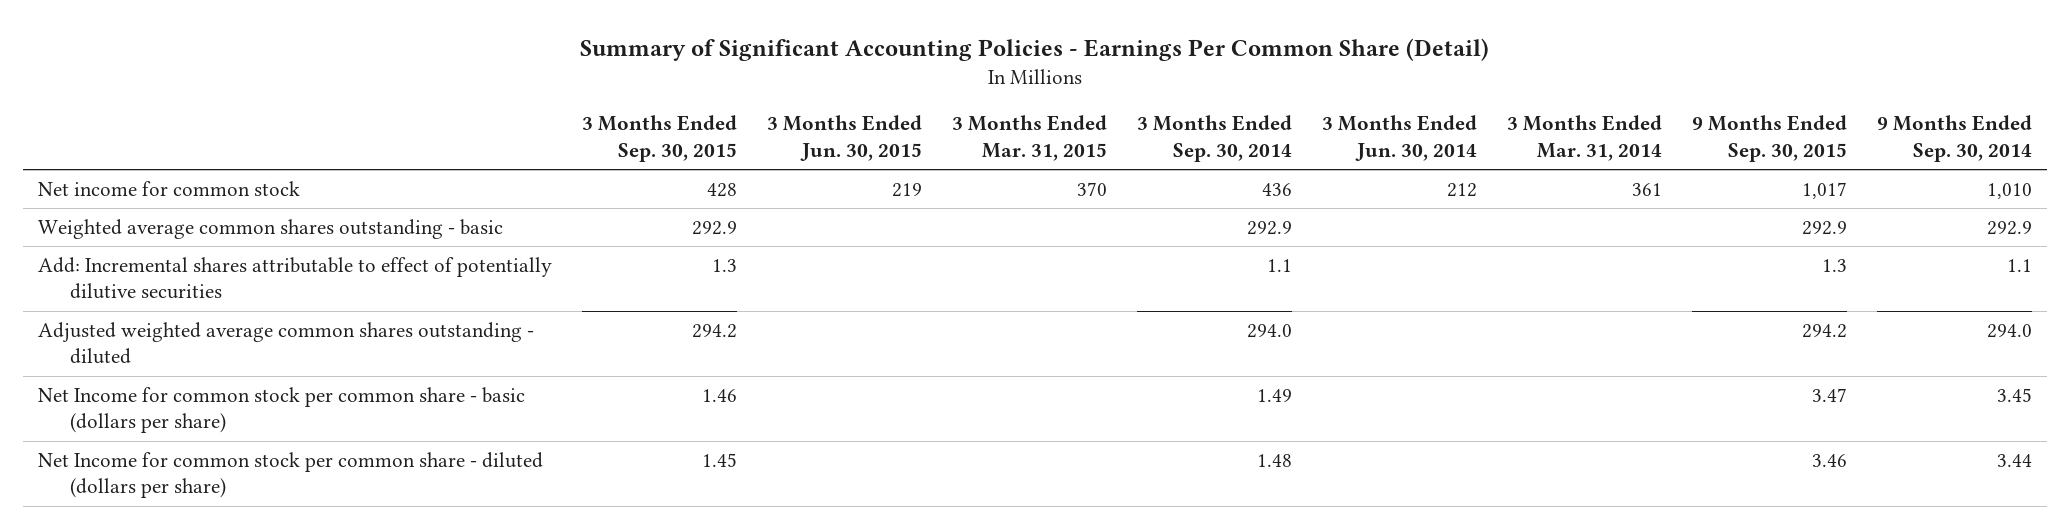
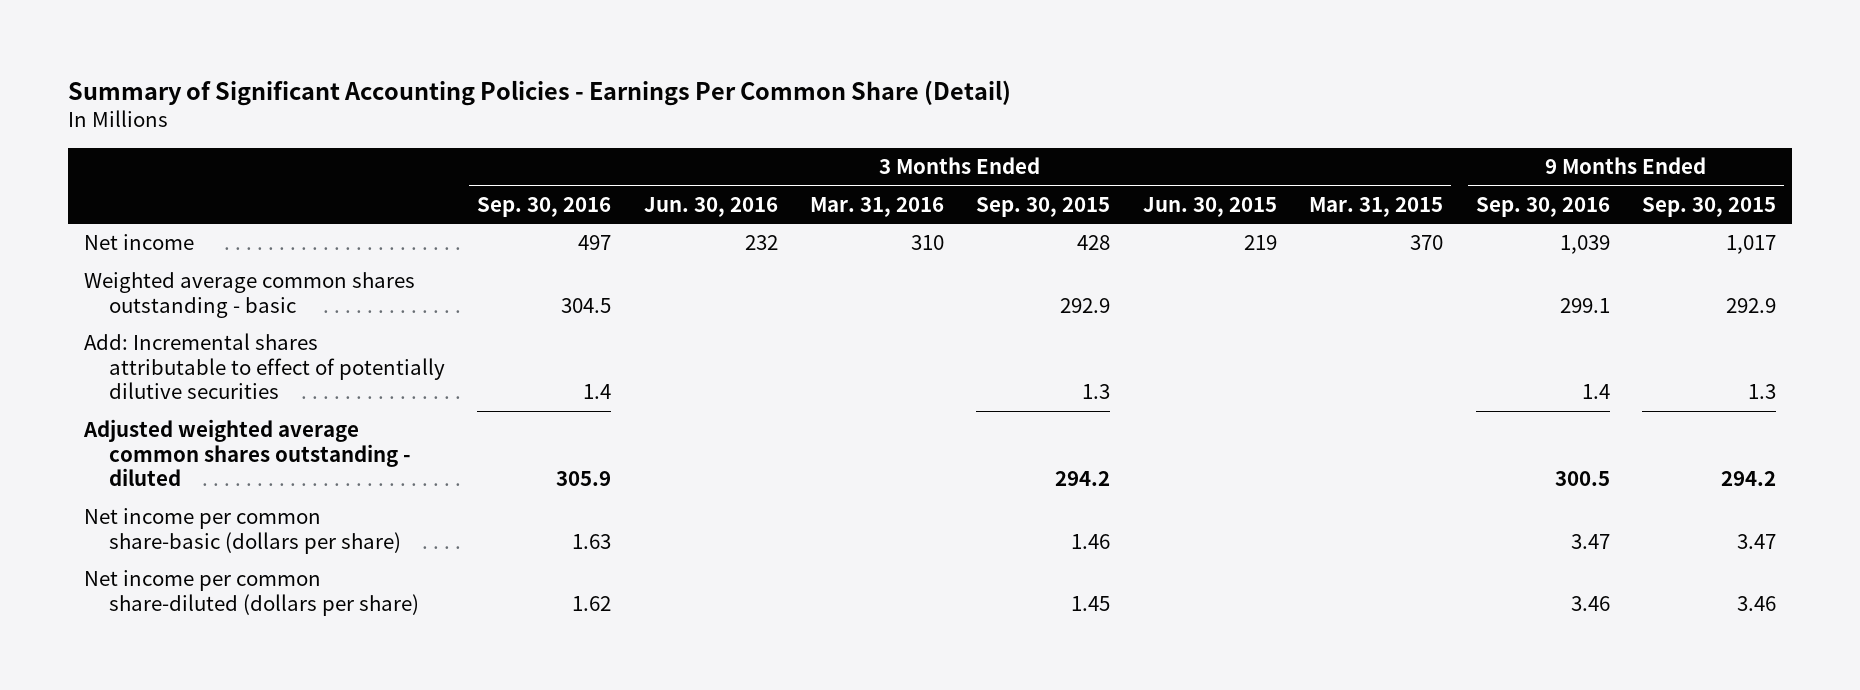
[1137,115,1293,163] 3 Months Ended Sep. 30, 2014 -> none
[1322,115,1478,162] 3 Months Ended Jun. 30, 2014 -> none
[1507,115,1663,162] 3 Months Ended Mar. 31, 2014 -> none
[1877,115,2033,163] 9 Months Ended Sep. 30, 2014 -> none
none -> [477,196,612,217] Sep. 30, 2016
none -> [643,196,778,217] Jun. 30, 2016
none -> [809,196,944,217] Mar. 31, 2016
none -> [1475,196,1610,217] Sep. 30, 2016
[38,180,301,196] Net income for common stock -> [84,234,195,251] Net income
[38,386,526,434] Net Income for common stock per common share - basic (dollars per share) -> [84,508,401,554] Net income per common share-basic (dollars per share)
[38,451,544,499] Net Income for common stock per common share - diluted (dollars per share) -> [84,570,419,616] Net income per common share-diluted (dollars per share)

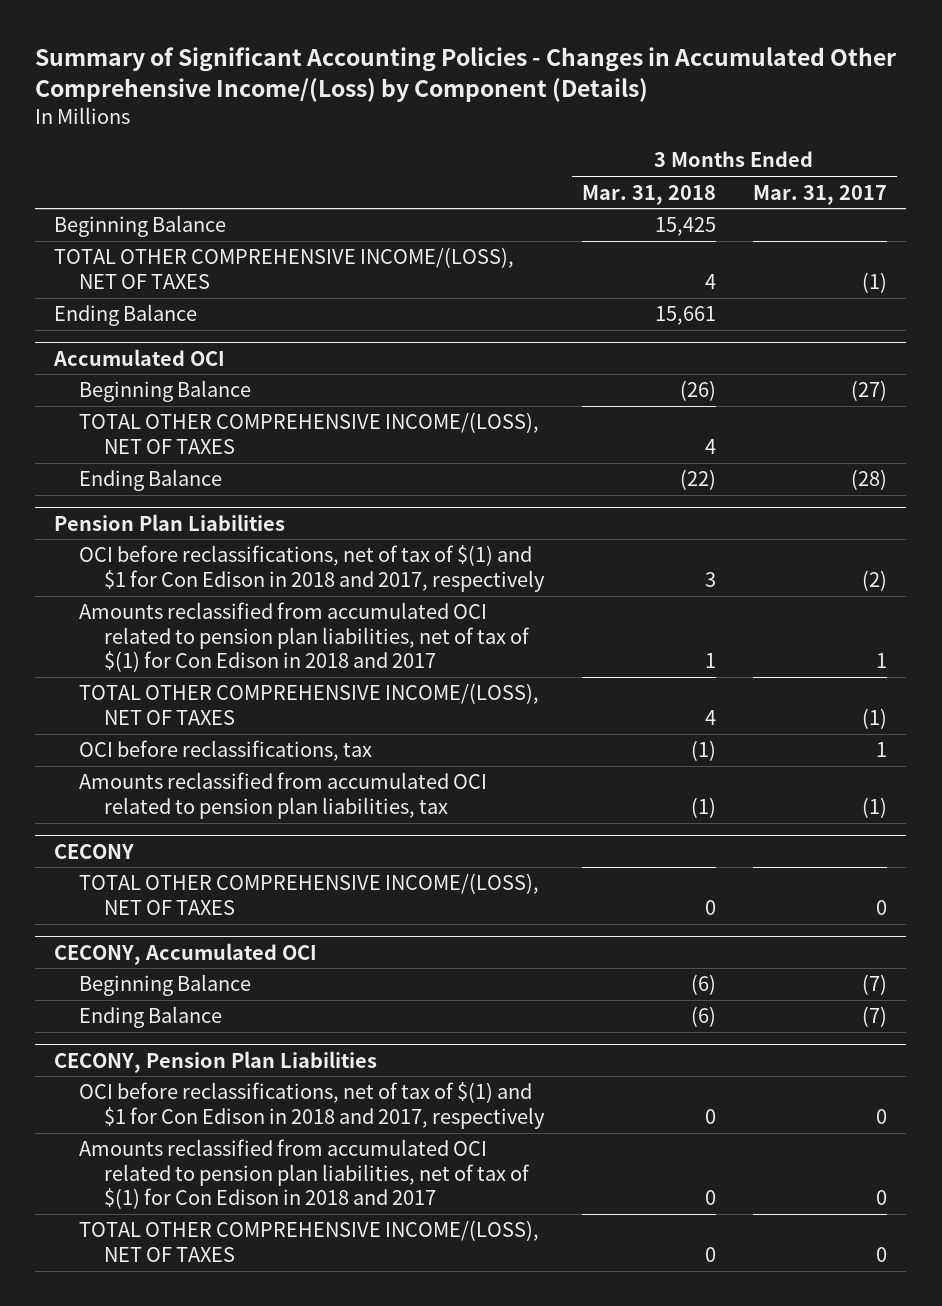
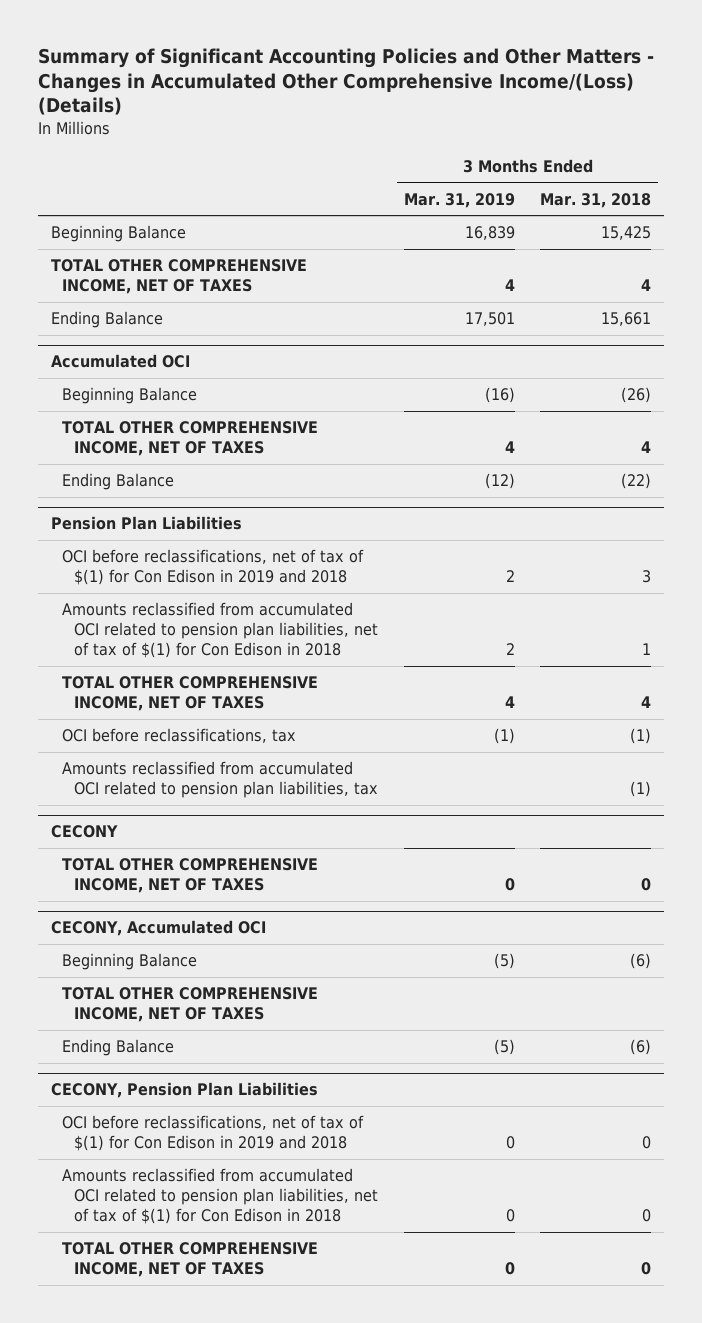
[35,47,898,103] Summary of Significant Accounting Policies - Changes in Accumulated Other Comprehensive Income/(Loss) by Component (Details) -> [37,47,654,116] Summary of Significant Accounting Policies and Other Matters - Changes in Accumulated Other Comprehensive Income/(Loss) (Details)
[753,184,888,205] Mar. 31, 2017 -> none
none -> [403,192,515,208] Mar. 31, 2019
[54,247,515,289] TOTAL OTHER COMPREHENSIVE INCOME/(LOSS), NET OF TAXES -> [50,259,307,295] TOTAL OTHER COMPREHENSIVE INCOME, NET OF TAXES
[79,412,540,454] TOTAL OTHER COMPREHENSIVE INCOME/(LOSS), NET OF TAXES -> [62,421,319,457] TOTAL OTHER COMPREHENSIVE INCOME, NET OF TAXES
[79,545,545,592] OCI before reclassifications, net of tax of $(1) and $1 for Con Edison in 2018 and 2017, respectively -> [62,549,365,586] OCI before reclassifications, net of tax of $(1) for Con Edison in 2019 and 2018
[79,602,530,673] Amounts reclassified from accumulated OCI related to pension plan liabilities, net of tax of $(1) for Con Edison in 2018 and 2017 -> [62,602,378,659] Amounts reclassified from accumulated OCI related to pension plan liabilities, net of tax of $(1) for Con Edison in 2018
[79,683,540,725] TOTAL OTHER COMPREHENSIVE INCOME/(LOSS), NET OF TAXES -> [62,676,319,712] TOTAL OTHER COMPREHENSIVE INCOME, NET OF TAXES
[79,873,540,915] TOTAL OTHER COMPREHENSIVE INCOME/(LOSS), NET OF TAXES -> [62,858,319,894] TOTAL OTHER COMPREHENSIVE INCOME, NET OF TAXES
none -> [62,987,319,1023] TOTAL OTHER COMPREHENSIVE INCOME, NET OF TAXES
[79,1082,545,1129] OCI before reclassifications, net of tax of $(1) and $1 for Con Edison in 2018 and 2017, respectively -> [62,1115,365,1152] OCI before reclassifications, net of tax of $(1) for Con Edison in 2019 and 2018
[79,1139,530,1210] Amounts reclassified from accumulated OCI related to pension plan liabilities, net of tax of $(1) for Con Edison in 2018 and 2017 -> [62,1168,378,1225] Amounts reclassified from accumulated OCI related to pension plan liabilities, net of tax of $(1) for Con Edison in 2018
[79,1220,540,1262] TOTAL OTHER COMPREHENSIVE INCOME/(LOSS), NET OF TAXES -> [62,1242,319,1278] TOTAL OTHER COMPREHENSIVE INCOME, NET OF TAXES

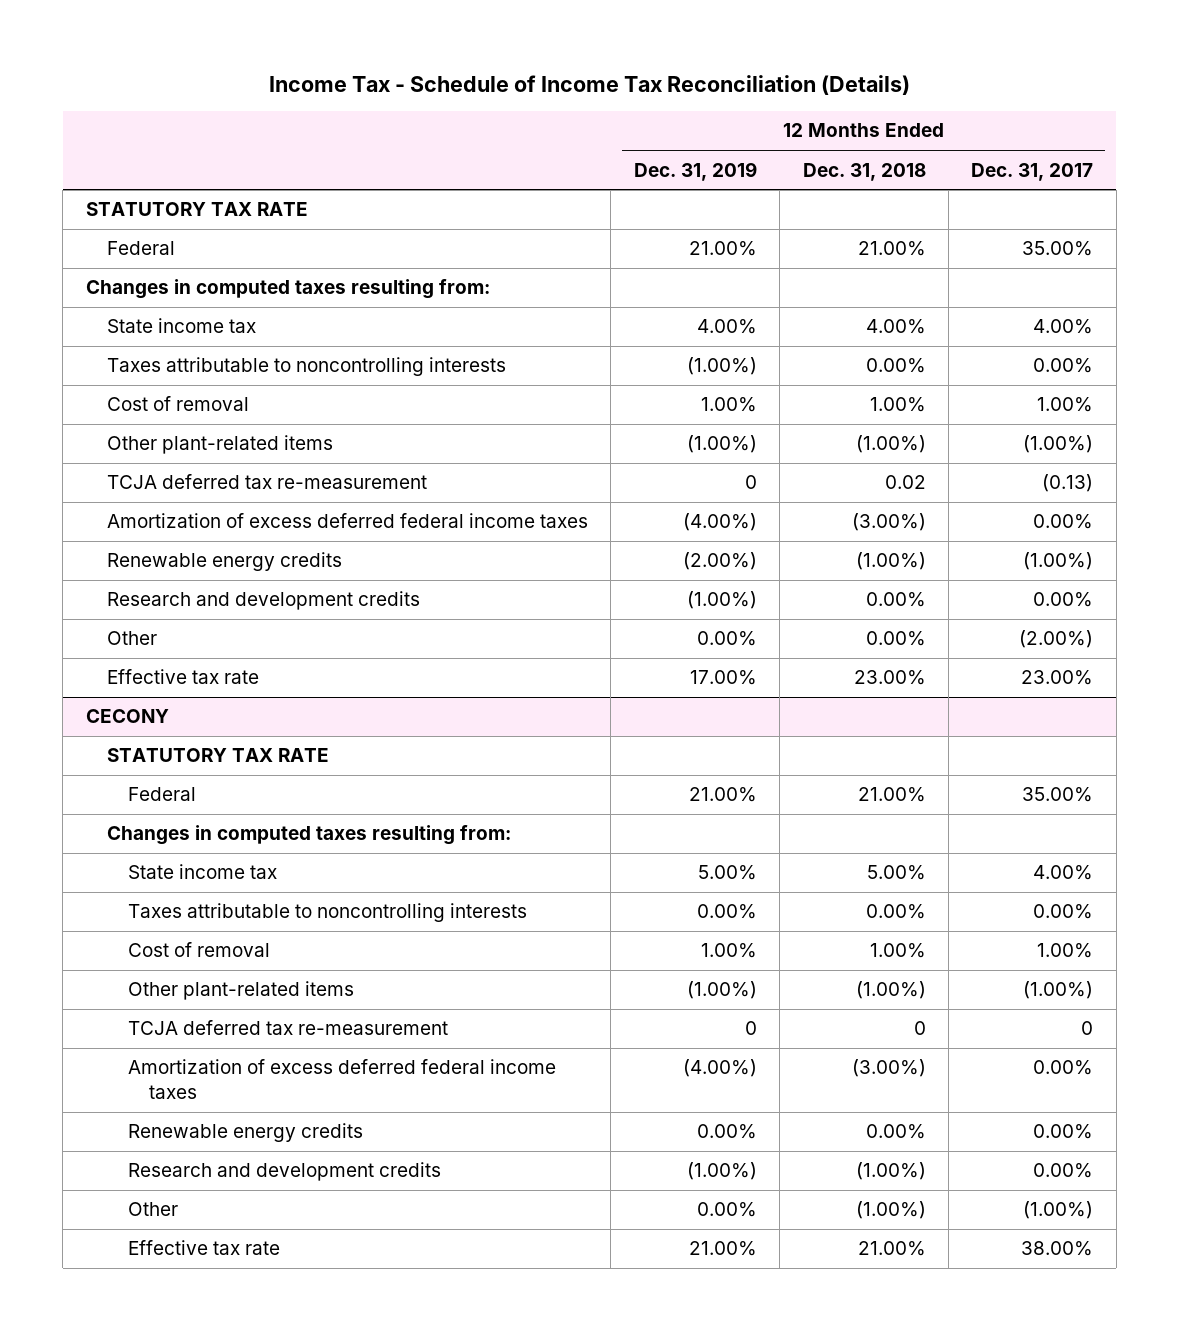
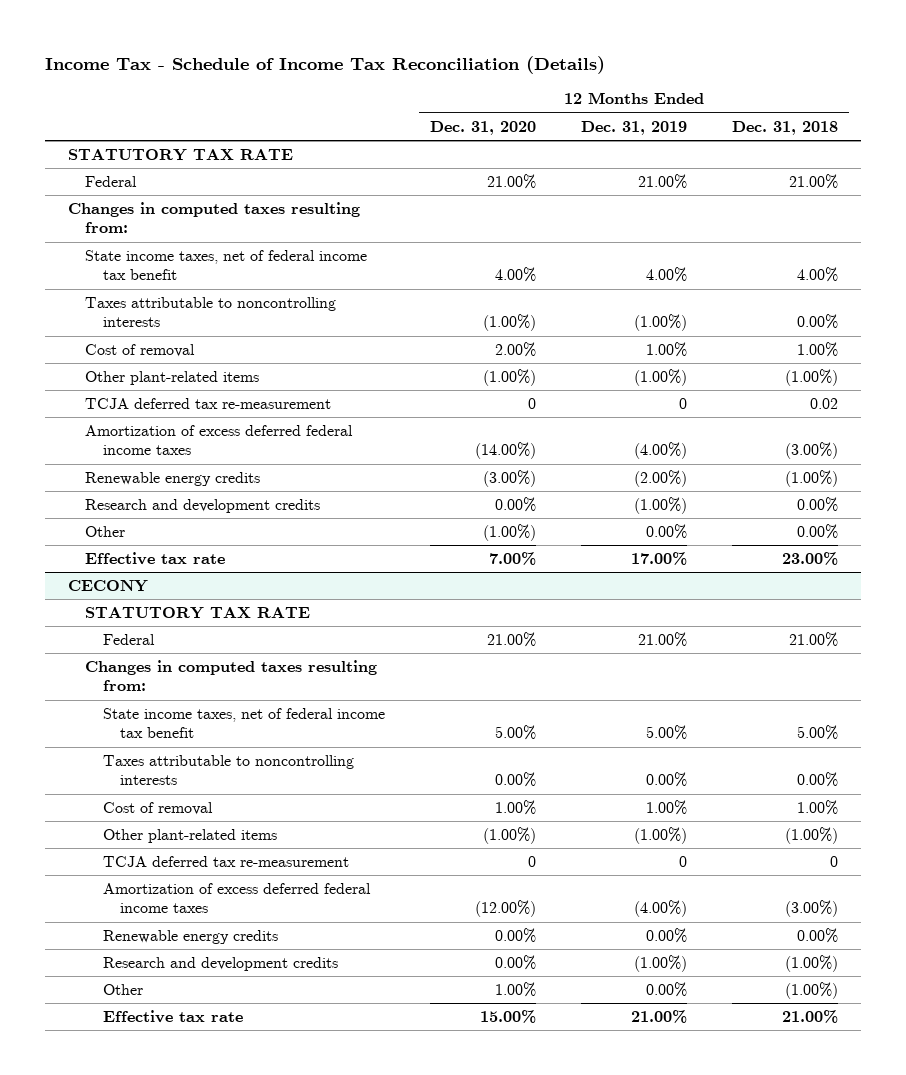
[971,162,1094,181] Dec. 31, 2017 -> none
none -> [429,120,536,135] Dec. 31, 2020
[106,318,256,334] State income tax -> [85,250,368,281] State income taxes, net of federal income tax benefit
[128,864,278,880] State income tax -> [102,708,385,739] State income taxes, net of federal income tax benefit

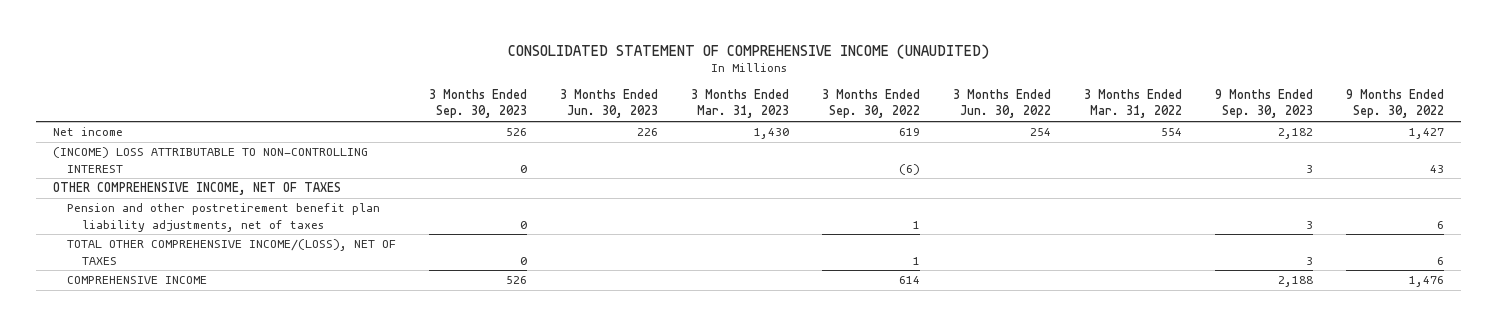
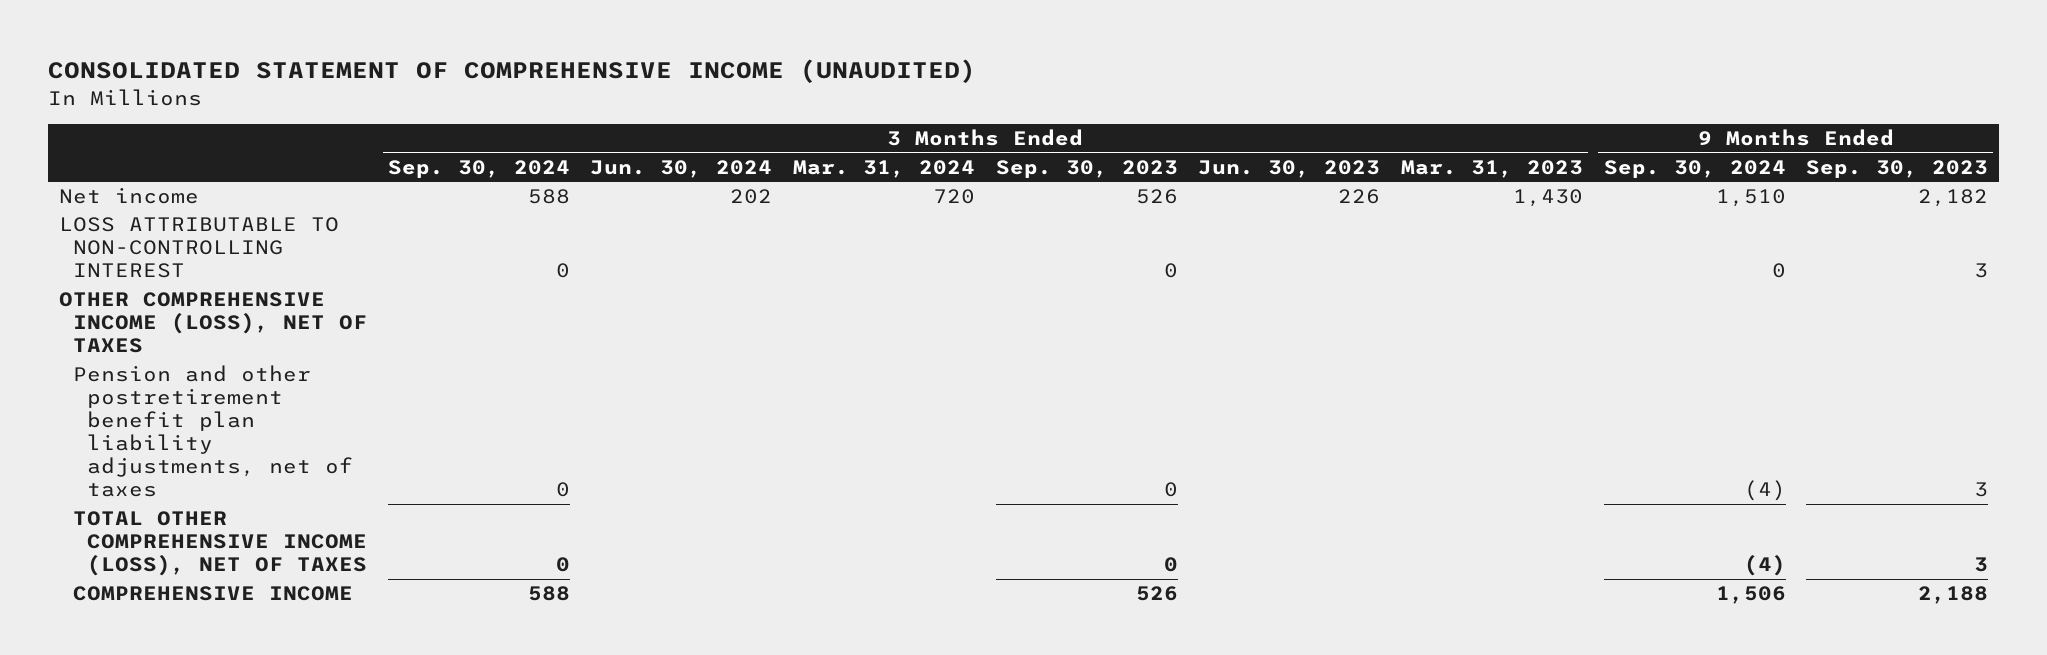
[822,89,921,119] 3 Months Ended Sep. 30, 2022 -> none
[953,89,1052,119] 3 Months Ended Jun. 30, 2022 -> none
[1084,89,1183,119] 3 Months Ended Mar. 31, 2022 -> none
[1346,89,1445,119] 9 Months Ended Sep. 30, 2022 -> none
none -> [387,159,570,178] Sep. 30, 2024
none -> [590,159,773,178] Jun. 30, 2024
none -> [793,159,976,178] Mar. 31, 2024
none -> [1603,159,1786,178] Sep. 30, 2024
[52,147,368,173] (INCOME) LOSS ATTRIBUTABLE TO NON-CONTROLLING INTEREST -> [58,217,339,279] LOSS ATTRIBUTABLE TO NON-CONTROLLING INTEREST
[52,182,341,196] OTHER COMPREHENSIVE INCOME, NET OF TAXES -> [58,292,367,354] OTHER COMPREHENSIVE INCOME (LOSS), NET OF TAXES
[67,239,397,265] TOTAL OTHER COMPREHENSIVE INCOME/(LOSS), NET OF TAXES -> [72,511,368,577] TOTAL OTHER COMPREHENSIVE INCOME (LOSS), NET OF TAXES

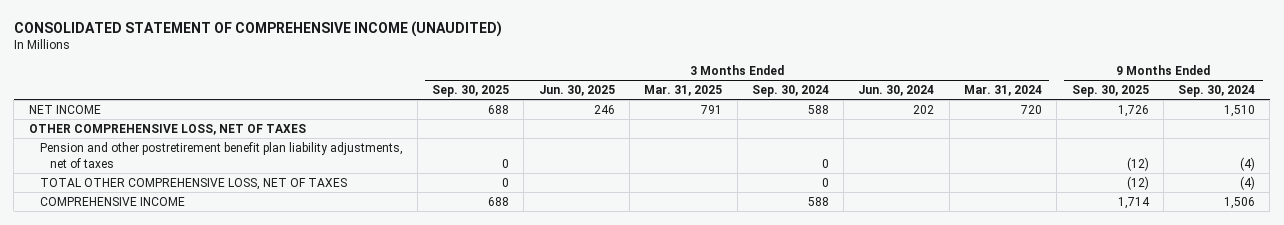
[995,159,1178,178] Sep. 30, 2023 -> none
[1198,159,1381,178] Jun. 30, 2023 -> none
[1400,159,1583,178] Mar. 31, 2023 -> none
[1806,159,1989,178] Sep. 30, 2023 -> none
none -> [432,85,510,98] Sep. 30, 2025
none -> [538,85,615,97] Jun. 30, 2025
none -> [644,85,723,97] Mar. 31, 2025
none -> [1071,85,1149,98] Sep. 30, 2025
[58,217,339,279] LOSS ATTRIBUTABLE TO NON-CONTROLLING INTEREST -> none
[58,187,199,205] Net income -> [28,104,101,114] NET INCOME
[58,292,367,354] OTHER COMPREHENSIVE INCOME (LOSS), NET OF TAXES -> [28,123,306,135] OTHER COMPREHENSIVE LOSS, NET OF TAXES
[72,511,368,577] TOTAL OTHER COMPREHENSIVE INCOME (LOSS), NET OF TAXES -> [39,177,347,190] TOTAL OTHER COMPREHENSIVE LOSS, NET OF TAXES

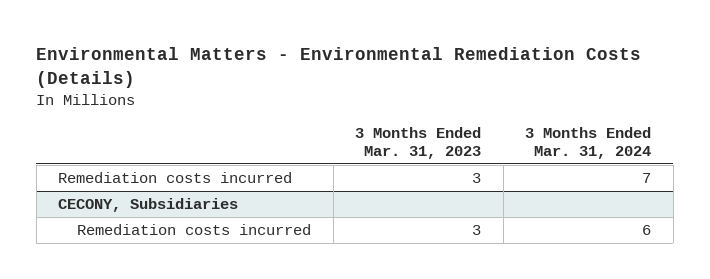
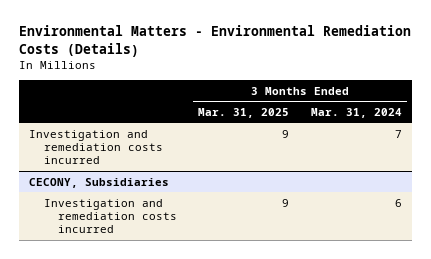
[355,126,482,159] 3 Months Ended Mar. 31, 2023 -> none
none -> [198,107,290,118] Mar. 31, 2025
[58,172,293,184] Remediation costs incurred -> [29,129,163,165] Investigation and remediation costs incurred
[77,224,312,236] Remediation costs incurred -> [43,198,177,234] Investigation and remediation costs incurred

